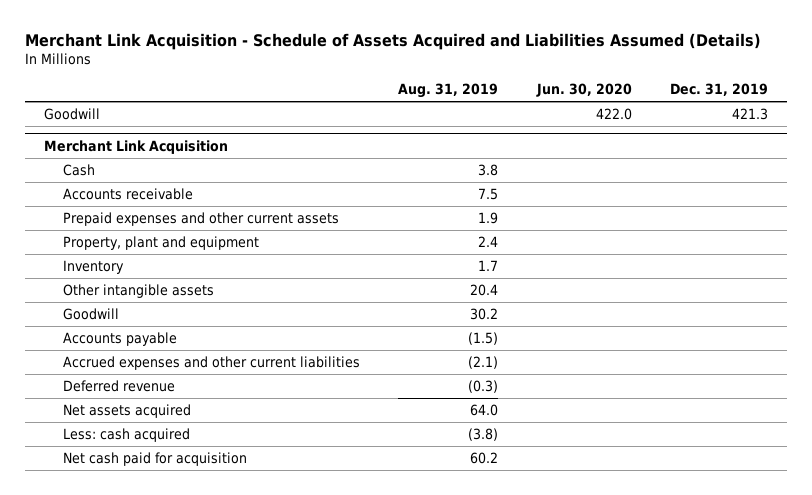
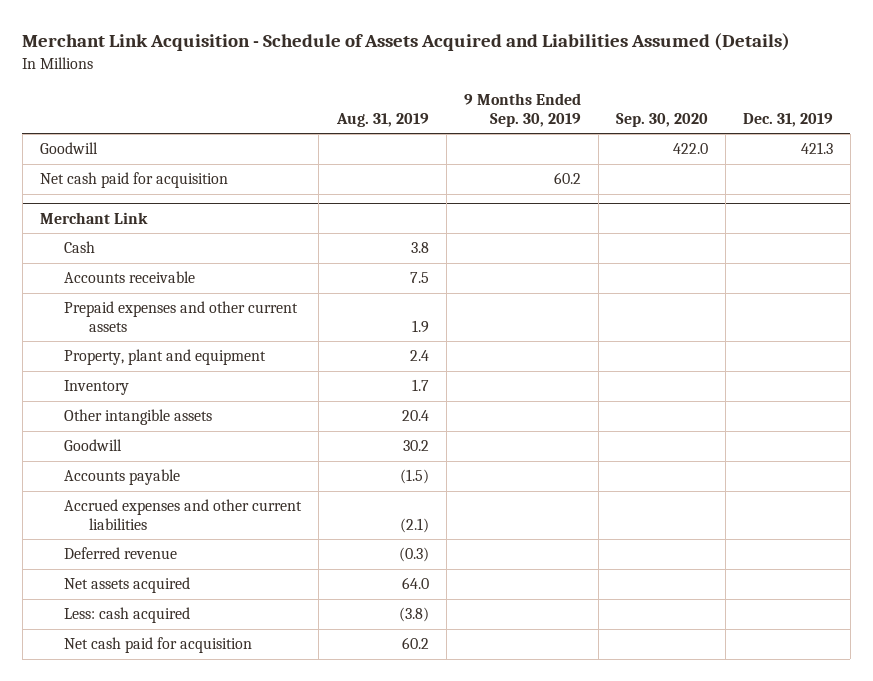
[535,82,632,97] Jun. 30, 2020 -> none
none -> [463,93,581,127] 9 Months Ended Sep. 30, 2019
none -> [615,112,708,127] Sep. 30, 2020
none -> [39,172,228,189] Net cash paid for acquisition
[44,140,229,155] Merchant Link Acquisition -> [39,211,148,224] Merchant Link

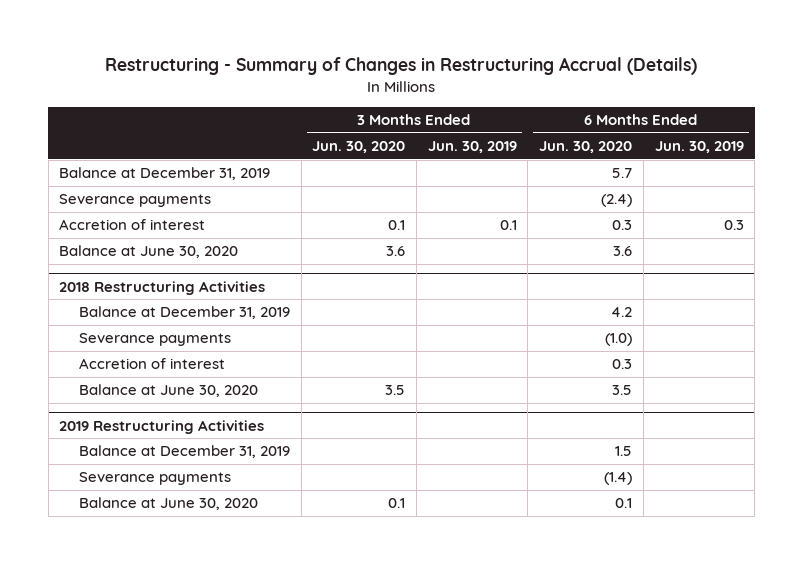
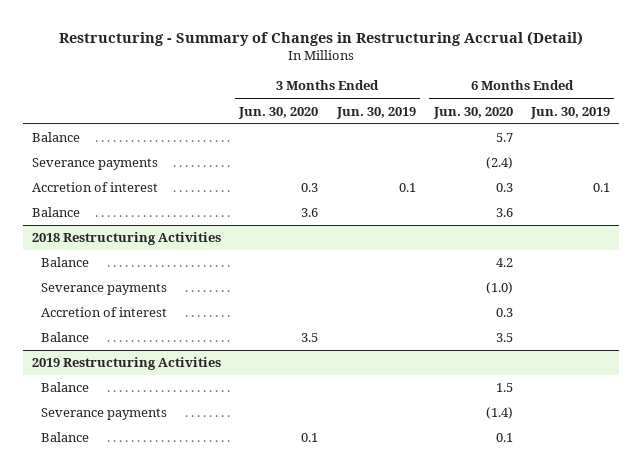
[105,57,698,76] Restructuring - Summary of Changes in Restructuring Accrual (Details) -> [59,30,584,46] Restructuring - Summary of Changes in Restructuring Accrual (Detail)
[59,167,271,181] Balance at December 31, 2019 -> [32,132,81,143] Balance
[388,220,406,231] 0.1 -> [301,183,319,193] 0.3
[723,220,744,231] 0.3 -> [592,183,610,193] 0.1
[59,245,239,259] Balance at June 30, 2020 -> [32,207,81,218] Balance
[78,306,290,320] Balance at December 31, 2019 -> [41,257,90,268] Balance
[78,384,258,398] Balance at June 30, 2020 -> [41,332,90,343] Balance
[78,445,290,459] Balance at December 31, 2019 -> [41,382,90,393] Balance
[78,497,258,511] Balance at June 30, 2020 -> [41,432,90,443] Balance

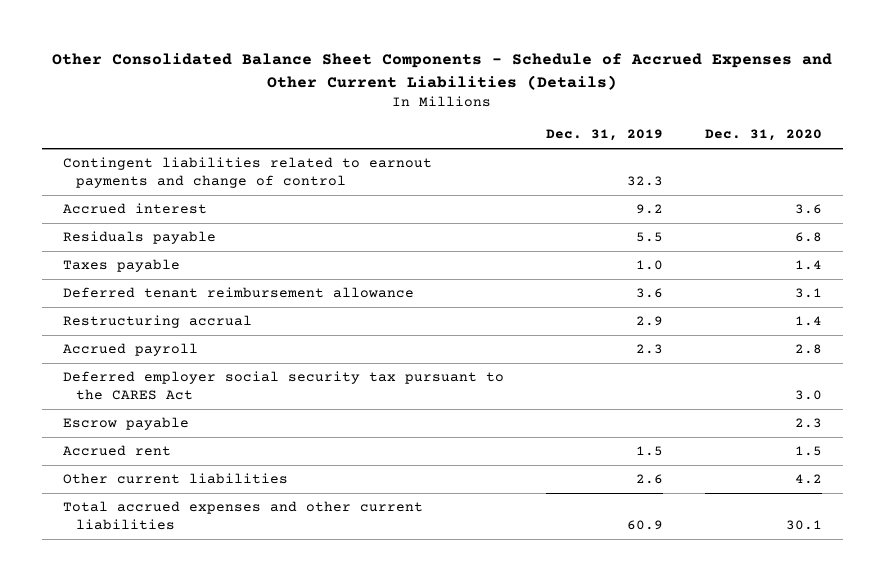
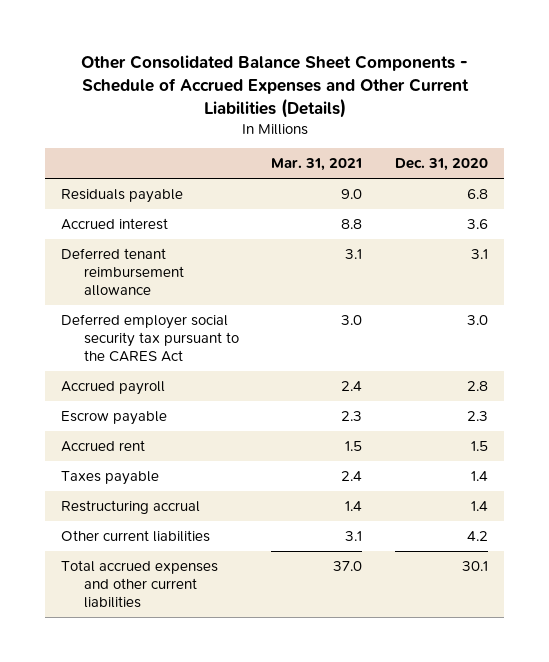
[545,129,663,142] Dec. 31, 2019 -> none
none -> [271,158,363,172] Mar. 31, 2021
[62,157,432,189] Contingent liabilities related to earnout payments and change of control -> none
[62,203,207,215] Accrued interest -> [61,217,169,230] Accrued interest
[62,343,198,357] Accrued payroll -> [61,380,166,395] Accrued payroll
[62,259,180,273] Taxes payable -> [61,470,160,485] Taxes payable
[62,315,252,329] Restructuring accrual -> [61,499,201,514] Restructuring accrual

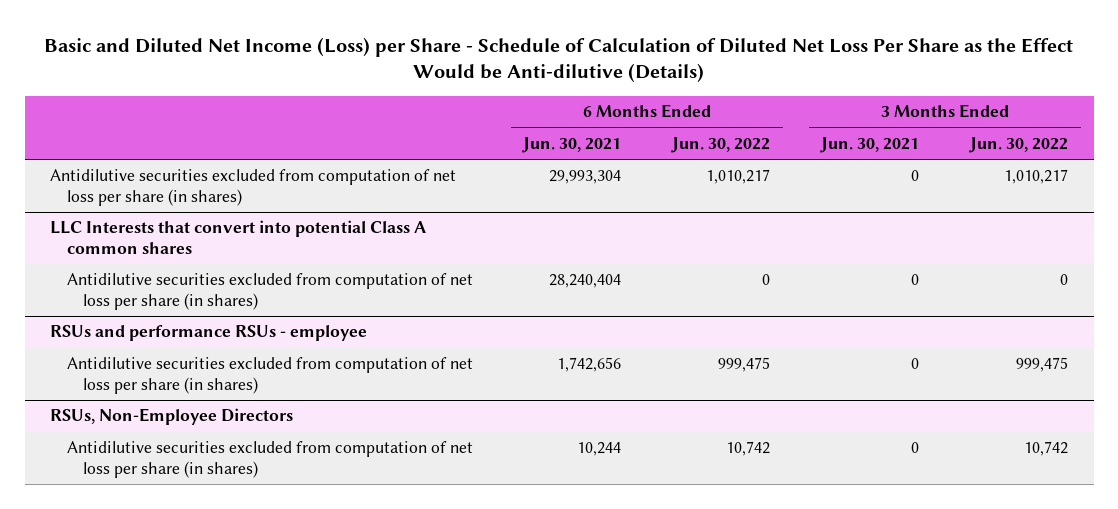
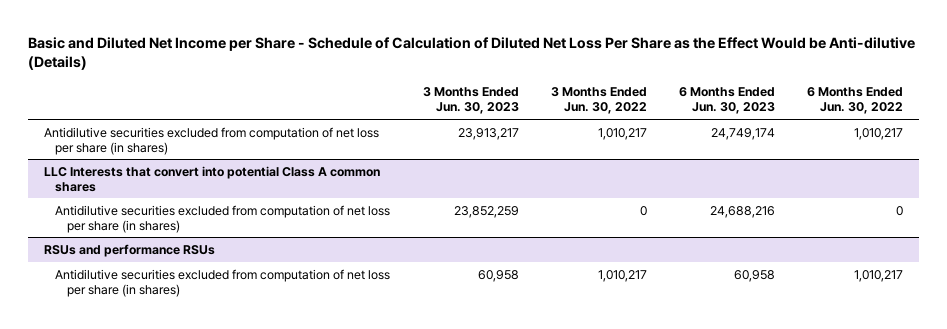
[44,36,1074,84] Basic and Diluted Net Income (Loss) per Share - Schedule of Calculation of Diluted Net Loss Per Share as the Effect Would be Anti-dilutive (Details) -> [27,36,915,71] Basic and Diluted Net Income per Share - Schedule of Calculation of Diluted Net Loss Per Share as the Effect Would be Anti-dilutive (Details)
[522,136,622,153] Jun. 30, 2021 -> none
[820,136,920,153] Jun. 30, 2021 -> none
none -> [422,87,519,115] 3 Months Ended Jun. 30, 2023
none -> [678,87,775,115] 6 Months Ended Jun. 30, 2023
[50,408,294,426] RSUs, Non-Employee Directors -> none
[66,441,473,479] Antidilutive securities excluded from computation of net loss per share (in shares) -> none
[50,325,368,342] RSUs and performance RSUs - employee -> [44,243,216,257] RSUs and performance RSUs
[718,357,771,373] 999,475 -> [854,269,904,282] 1,010,217
[1016,357,1069,373] 999,475 -> [597,269,647,282] 1,010,217

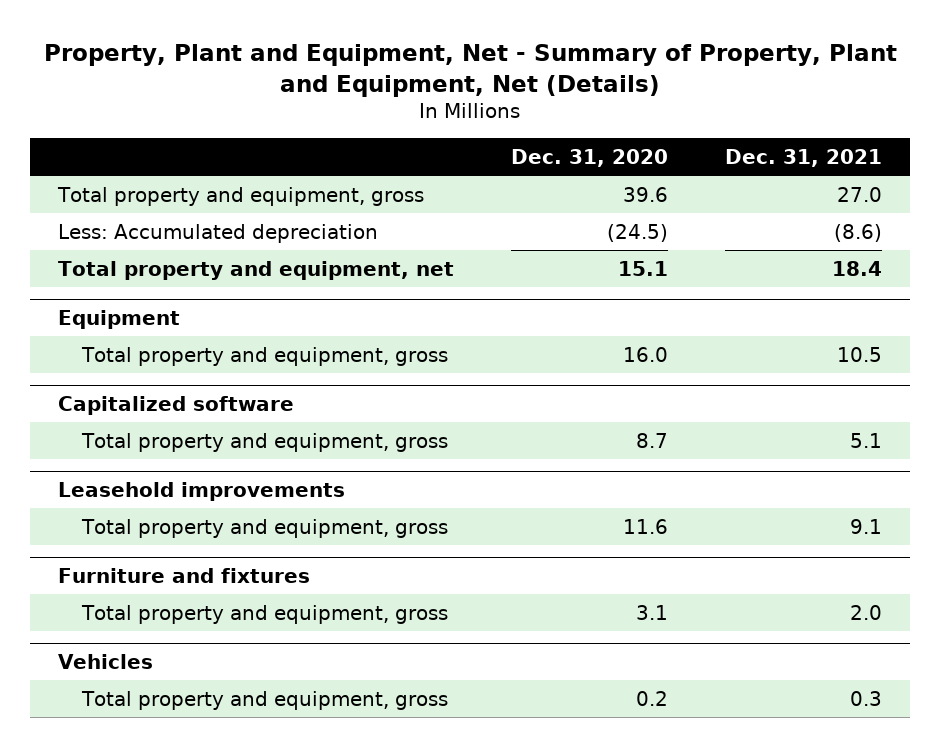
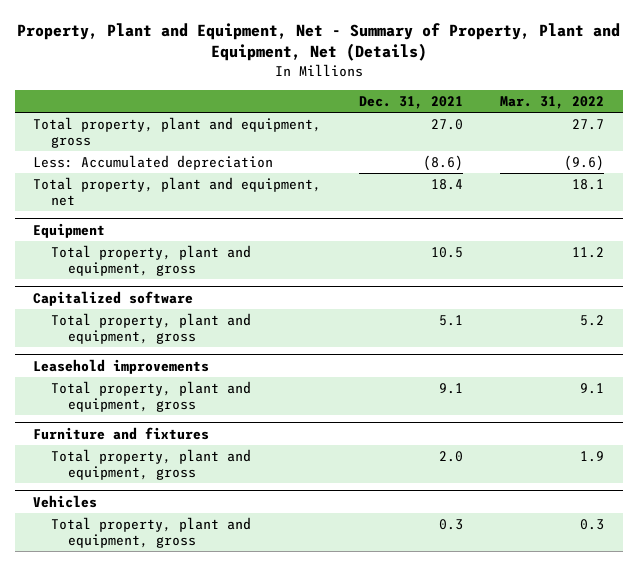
[511,148,669,167] Dec. 31, 2020 -> none
none -> [500,95,605,109] Mar. 31, 2022
[57,186,425,206] Total property and equipment, gross -> [33,116,322,148] Total property, plant and equipment, gross
[58,260,455,280] Total property and equipment, net -> [33,176,322,206] Total property, plant and equipment, net
[81,346,449,366] Total property and equipment, gross -> [50,244,251,276] Total property, plant and equipment, gross
[81,432,449,452] Total property and equipment, gross -> [50,312,251,344] Total property, plant and equipment, gross
[81,518,449,538] Total property and equipment, gross -> [50,380,251,412] Total property, plant and equipment, gross
[81,604,449,624] Total property and equipment, gross -> [50,448,251,480] Total property, plant and equipment, gross
[81,690,449,710] Total property and equipment, gross -> [50,516,251,548] Total property, plant and equipment, gross

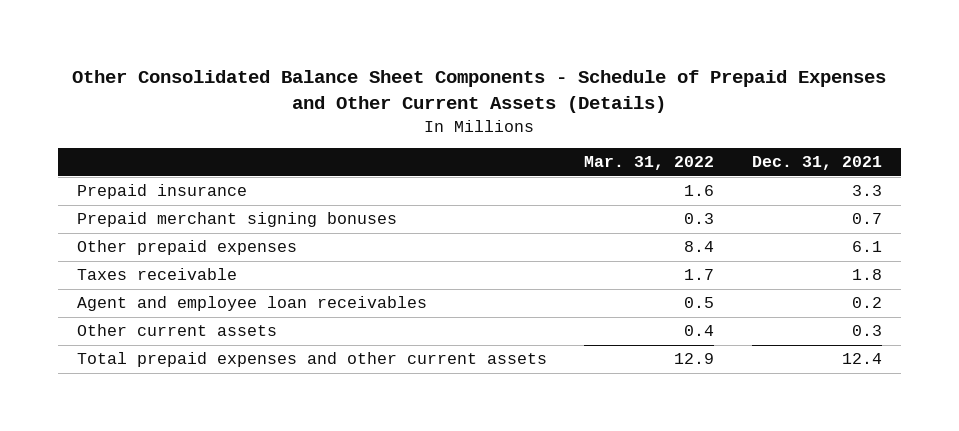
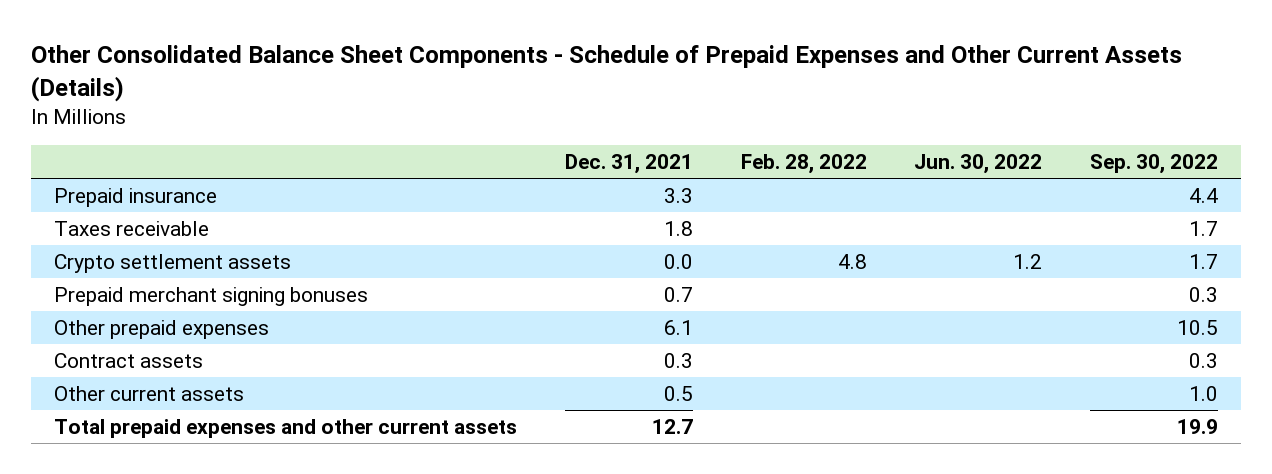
[584,156,715,171] Mar. 31, 2022 -> none
none -> [740,153,867,174] Feb. 28, 2022
none -> [914,153,1043,174] Jun. 30, 2022
none -> [1089,153,1218,174] Sep. 30, 2022
[76,268,237,281] Taxes receivable -> [54,221,210,237] Taxes receivable
none -> [54,254,292,274] Crypto settlement assets
[76,296,427,312] Agent and employee loan receivables -> none
none -> [54,353,204,369] Contract assets
[852,325,883,337] 0.3 -> [663,386,693,402] 0.5
[842,353,883,365] 12.4 -> [651,419,693,435] 12.7

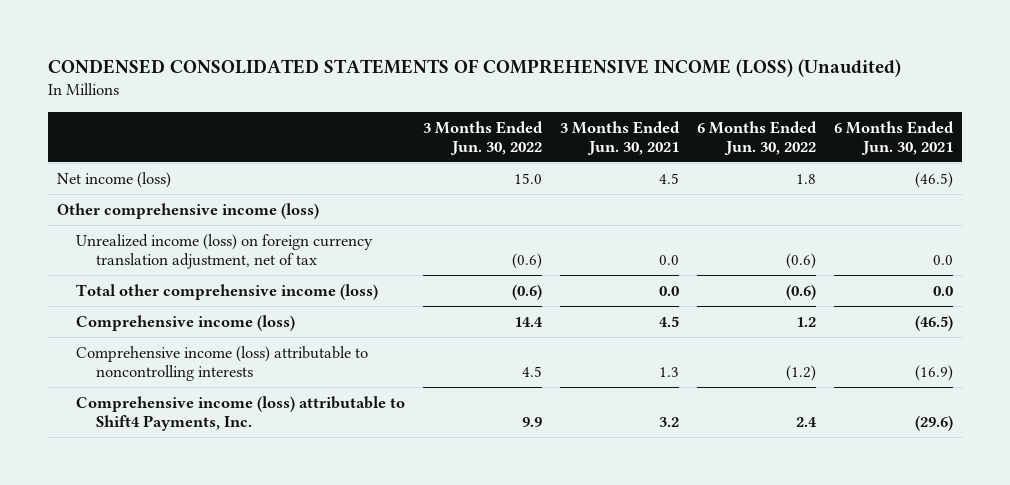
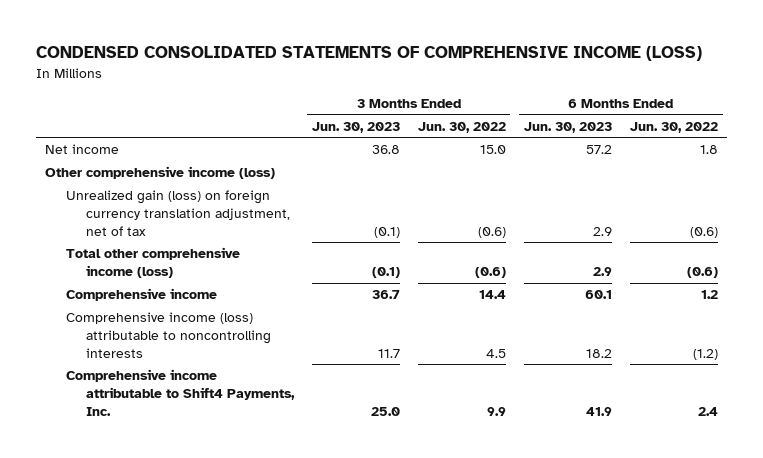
[47,59,901,78] CONDENSED CONSOLIDATED STATEMENTS OF COMPREHENSIVE INCOME (LOSS) (Unaudited) -> [36,46,703,62] CONDENSED CONSOLIDATED STATEMENTS OF COMPREHENSIVE INCOME (LOSS)
[560,120,681,155] 3 Months Ended Jun. 30, 2021 -> none
[834,120,955,155] 6 Months Ended Jun. 30, 2021 -> none
none -> [311,121,400,133] Jun. 30, 2023
none -> [523,121,612,133] Jun. 30, 2023
[56,171,171,188] Net income (loss) -> [45,144,120,155] Net income
[76,233,374,269] Unrealized income (loss) on foreign currency translation adjustment, net of tax -> [65,190,290,236] Unrealized gain (loss) on foreign currency translation adjustment, net of tax
[76,314,296,331] Comprehensive income (loss) -> [65,288,217,302] Comprehensive income
[76,395,406,431] Comprehensive income (loss) attributable to Shift4 Payments, Inc. -> [65,369,295,416] Comprehensive income attributable to Shift4 Payments, Inc.

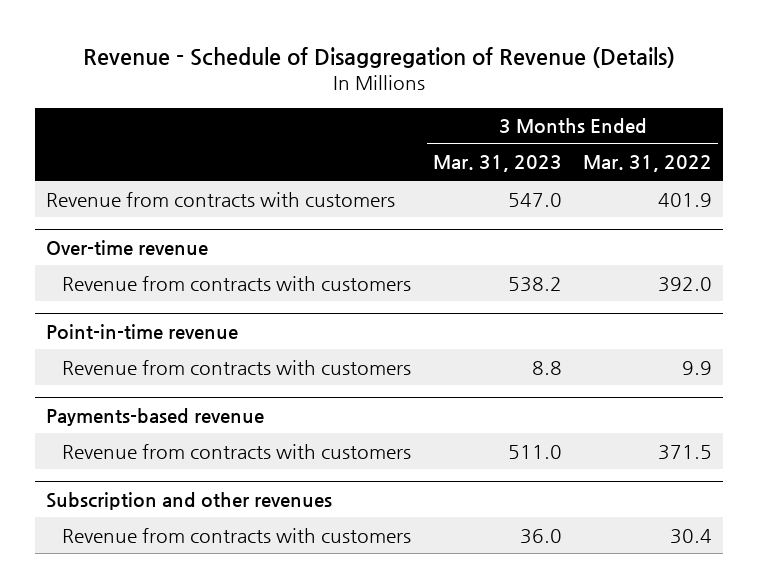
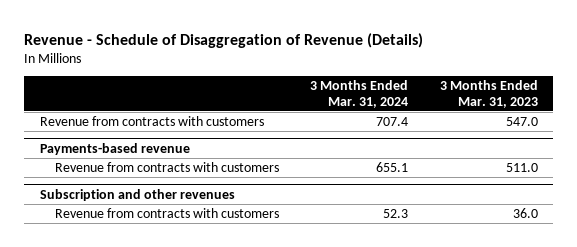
[583,155,713,173] Mar. 31, 2022 -> none
none -> [310,79,409,108] 3 Months Ended Mar. 31, 2024
[45,239,208,255] Over-time revenue -> none
[62,275,412,291] Revenue from contracts with customers -> none
[45,323,238,339] Point-in-time revenue -> none
[62,359,412,375] Revenue from contracts with customers -> none

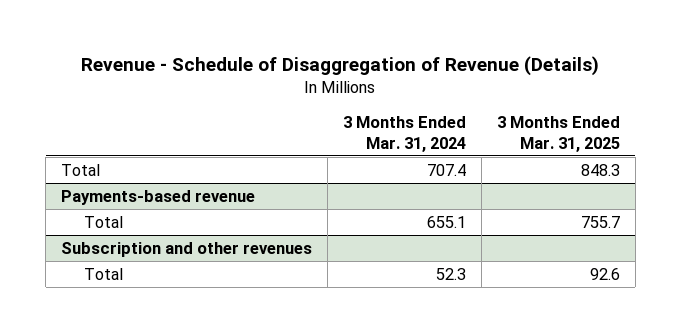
[439,79,538,108] 3 Months Ended Mar. 31, 2023 -> none
none -> [496,116,620,152] 3 Months Ended Mar. 31, 2025
[39,116,264,127] Revenue from contracts with customers -> [61,163,101,176] Total
[54,162,279,173] Revenue from contracts with customers -> [83,215,123,228] Total
[54,208,279,219] Revenue from contracts with customers -> [83,267,123,280] Total

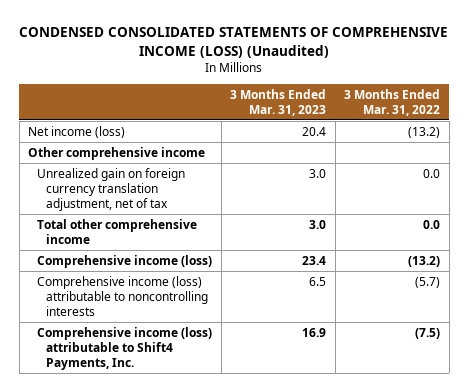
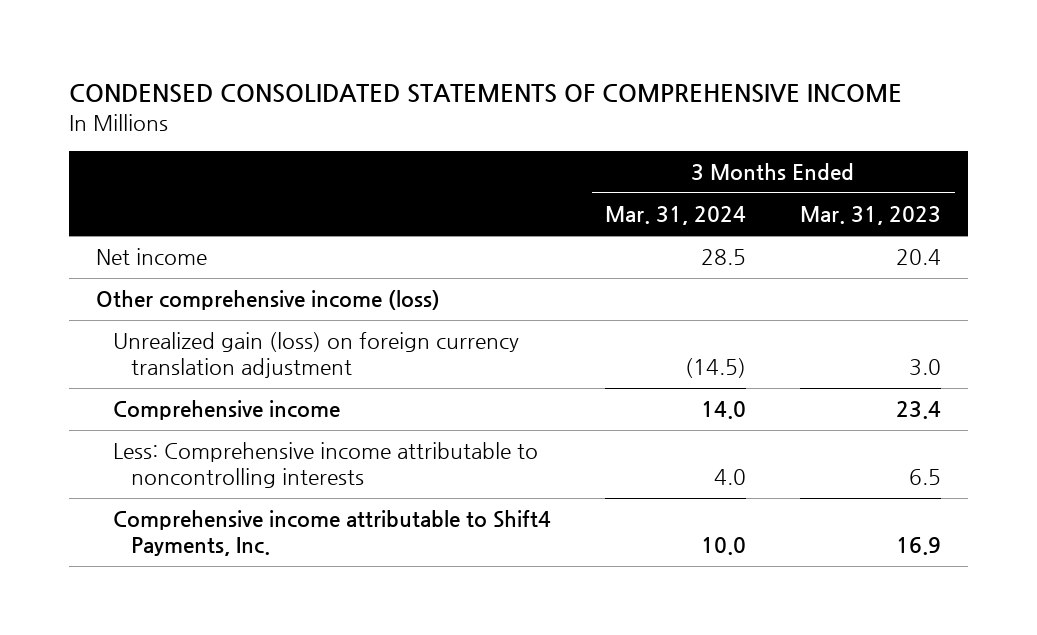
[19,27,449,58] CONDENSED CONSOLIDATED STATEMENTS OF COMPREHENSIVE INCOME (LOSS) (Unaudited) -> [68,84,902,104] CONDENSED CONSOLIDATED STATEMENTS OF COMPREHENSIVE INCOME
[344,88,441,116] 3 Months Ended Mar. 31, 2022 -> none
none -> [605,206,747,226] Mar. 31, 2024
[37,218,198,244] Total other comprehensive income -> none
[28,125,126,138] Net income (loss) -> [95,248,207,266] Net income
[28,146,206,160] Other comprehensive income -> [95,290,440,311] Other comprehensive income (loss)
[37,167,186,211] Unrealized gain on foreign currency translation adjustment, net of tax -> [113,332,520,378] Unrealized gain (loss) on foreign currency translation adjustment
[37,254,213,268] Comprehensive income (loss) -> [113,400,341,421] Comprehensive income
[37,275,209,316] Comprehensive income (loss) attributable to noncontrolling interests -> [113,442,539,488] Less: Comprehensive income attributable to noncontrolling interests
[37,326,213,370] Comprehensive income (loss) attributable to Shift4 Payments, Inc. -> [113,510,552,556] Comprehensive income attributable to Shift4 Payments, Inc.

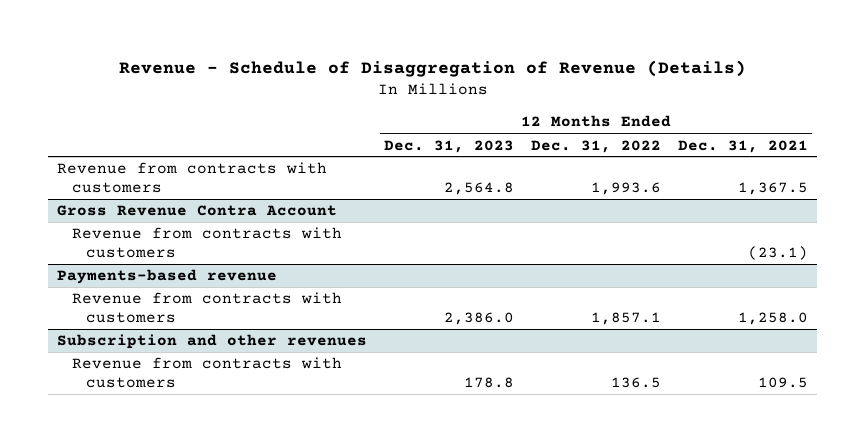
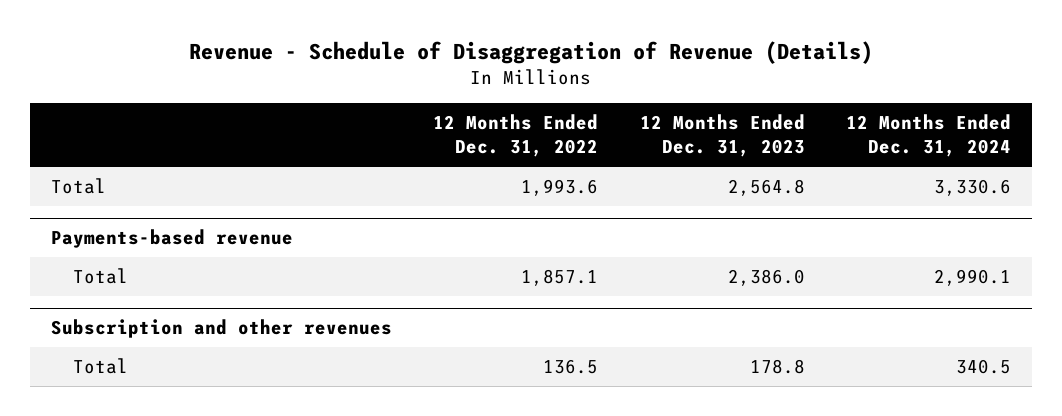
[678,139,809,153] Dec. 31, 2021 -> none
none -> [846,114,1012,158] 12 Months Ended Dec. 31, 2024
[56,205,337,217] Gross Revenue Contra Account -> none
[71,227,342,258] Revenue from contracts with customers -> none
[56,162,327,193] Revenue from contracts with customers -> [50,177,106,194] Total
[71,292,342,323] Revenue from contracts with customers -> [72,267,128,284] Total
[71,357,342,388] Revenue from contracts with customers -> [72,357,128,374] Total

